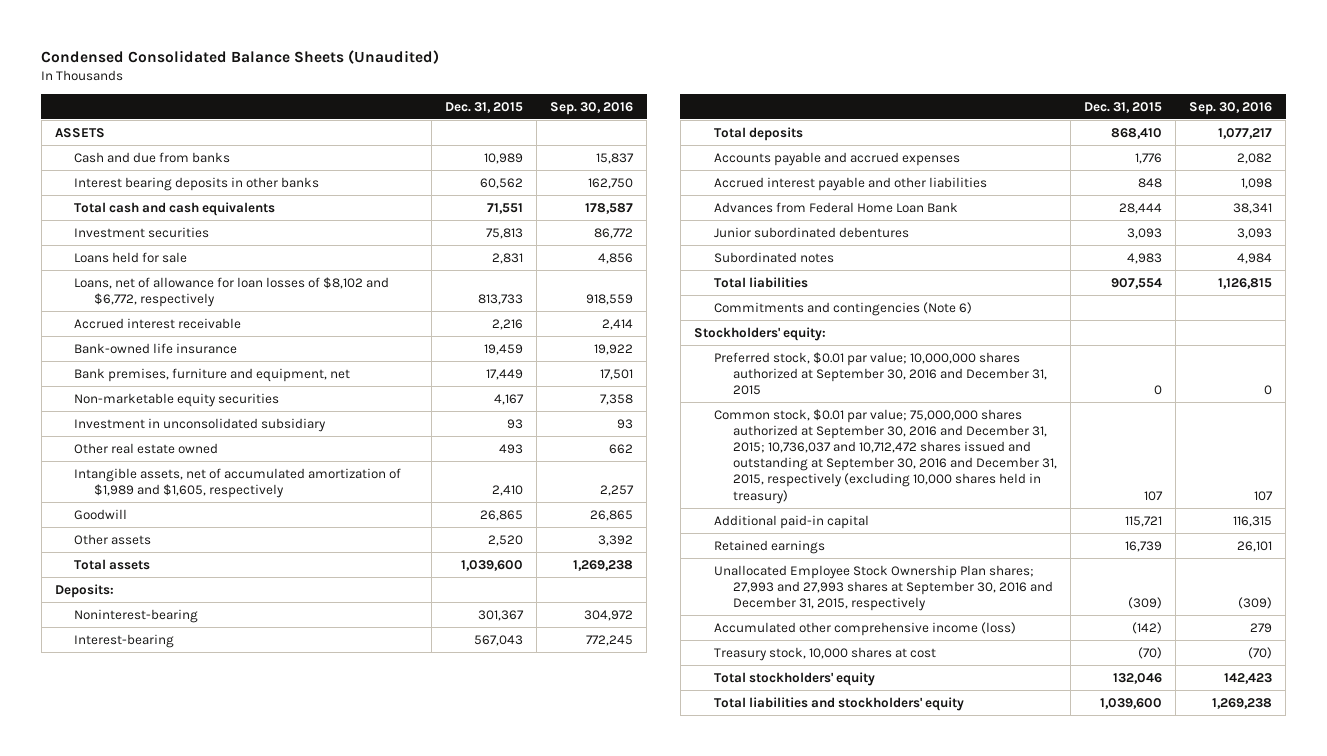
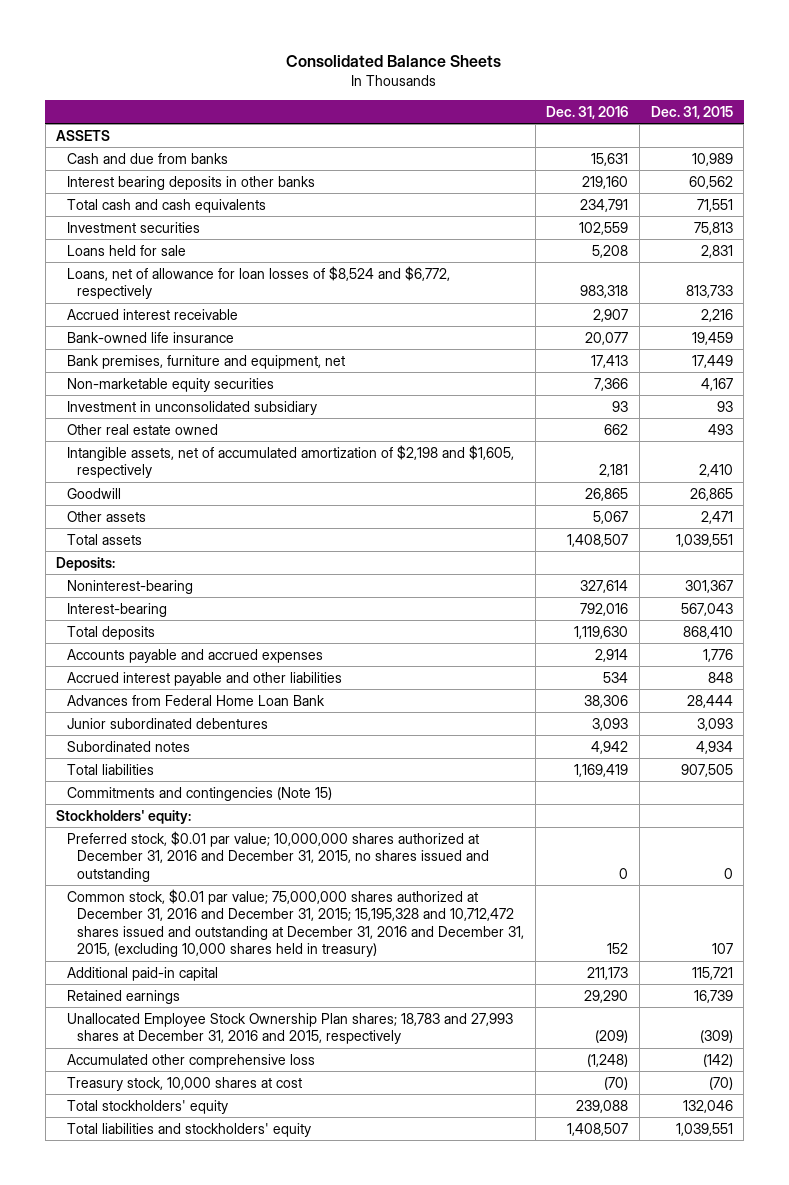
[41,50,440,65] Condensed Consolidated Balance Sheets (Unaudited) -> [286,55,502,68] Consolidated Balance Sheets
[550,101,634,115] Sep. 30, 2016 -> none
none -> [546,105,629,119] Dec. 31, 2016
[74,276,390,307] Loans, net of allowance for loan losses of $8,102 and $6,772, respectively -> [66,265,450,300] Loans, net of allowance for loan losses of $8,524 and $6,772, respectively
[74,467,402,498] Intangible assets, net of accumulated amortization of $1,989 and $1,605, respectively -> [66,444,514,479] Intangible assets, net of accumulated amortization of $2,198 and $1,605, respectively
[487,534,523,546] 2,520 -> [700,510,733,524] 2,471
[460,559,523,571] 1,039,600 -> [675,533,733,547] 1,039,551
[1127,252,1163,264] 4,983 -> [695,740,733,754] 4,934
[1111,277,1163,289] 907,554 -> [680,763,733,777] 907,505
[713,301,972,316] Commitments and contingencies (Note 6) -> [66,786,332,801] Commitments and contingencies (Note 15)
[713,351,1048,396] Preferred stock, $0.01 par value; 10,000,000 shares authorized at September 30, 2016 and December 31, 2015 -> [66,830,490,882] Preferred stock, $0.01 par value; 10,000,000 shares authorized at December 31, 2016 and December 31, 2015, no shares issued and outstanding
[713,408,1058,504] Common stock, $0.01 par value; 75,000,000 shares authorized at September 30, 2016 and December 31, 2015; 10,736,037 and 10,712,472 shares issued and outstanding at September 30, 2016 and December 31, 2015, respectively (excluding 10,000 shares held in treasury) -> [66,888,525,958] Common stock, $0.01 par value; 75,000,000 shares authorized at December 31, 2016 and December 31, 2015; 15,195,328 and 10,712,472 shares issued and outstanding at December 31, 2016 and December 31, 2015, (excluding 10,000 shares held in treasury)
[713,564,1054,612] Unallocated Employee Stock Ownership Plan shares; 27,993 and 27,993 shares at September 30, 2016 and December 31, 2015, respectively -> [66,1012,513,1045] Unallocated Employee Stock Ownership Plan shares; 18,783 and 27,993 shares at December 31, 2016 and 2015, respectively
[713,621,1016,636] Accumulated other comprehensive income (loss) -> [66,1053,315,1068] Accumulated other comprehensive loss
[1100,697,1163,709] 1,039,600 -> [675,1122,733,1136] 1,039,551

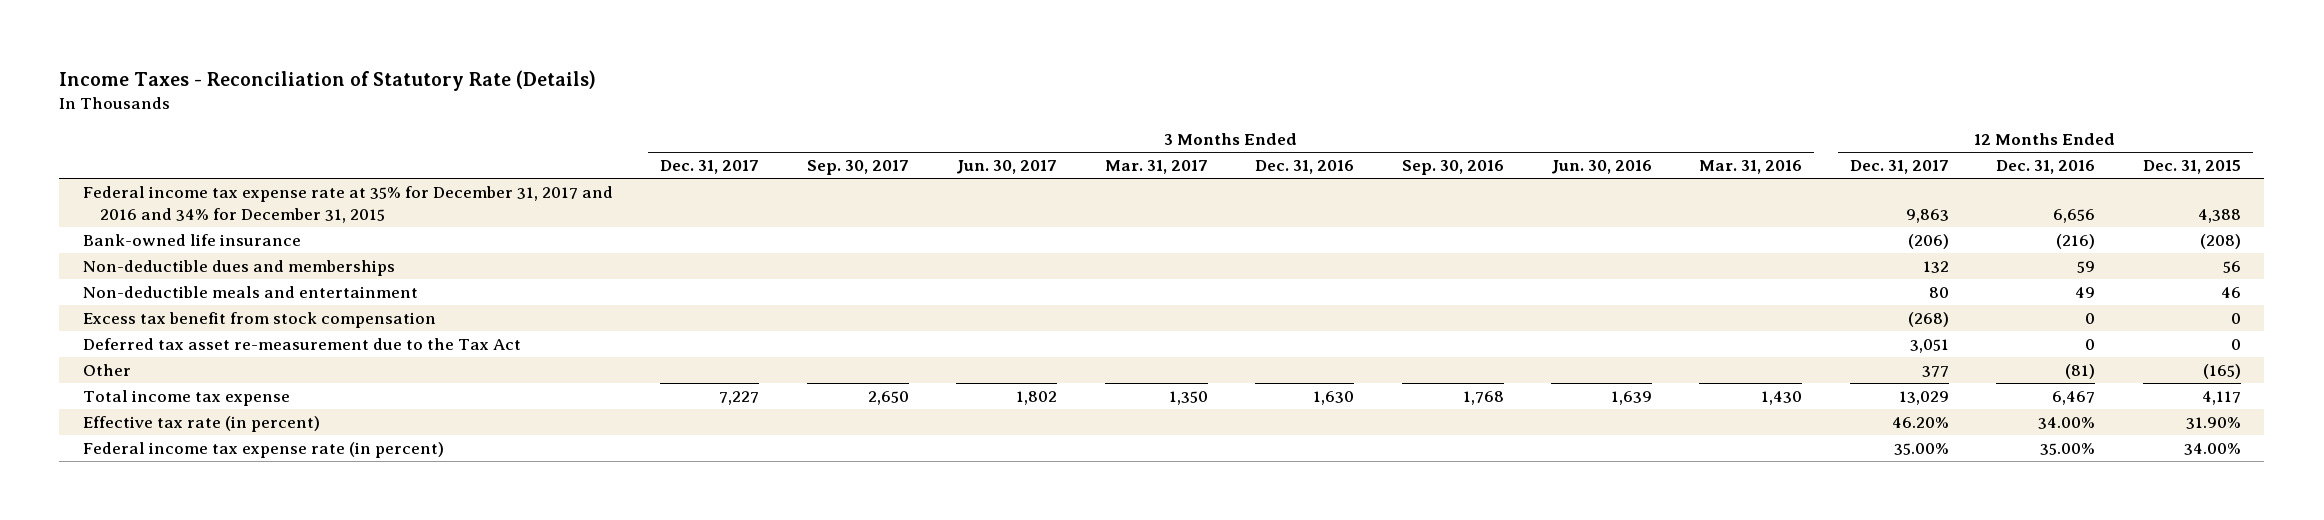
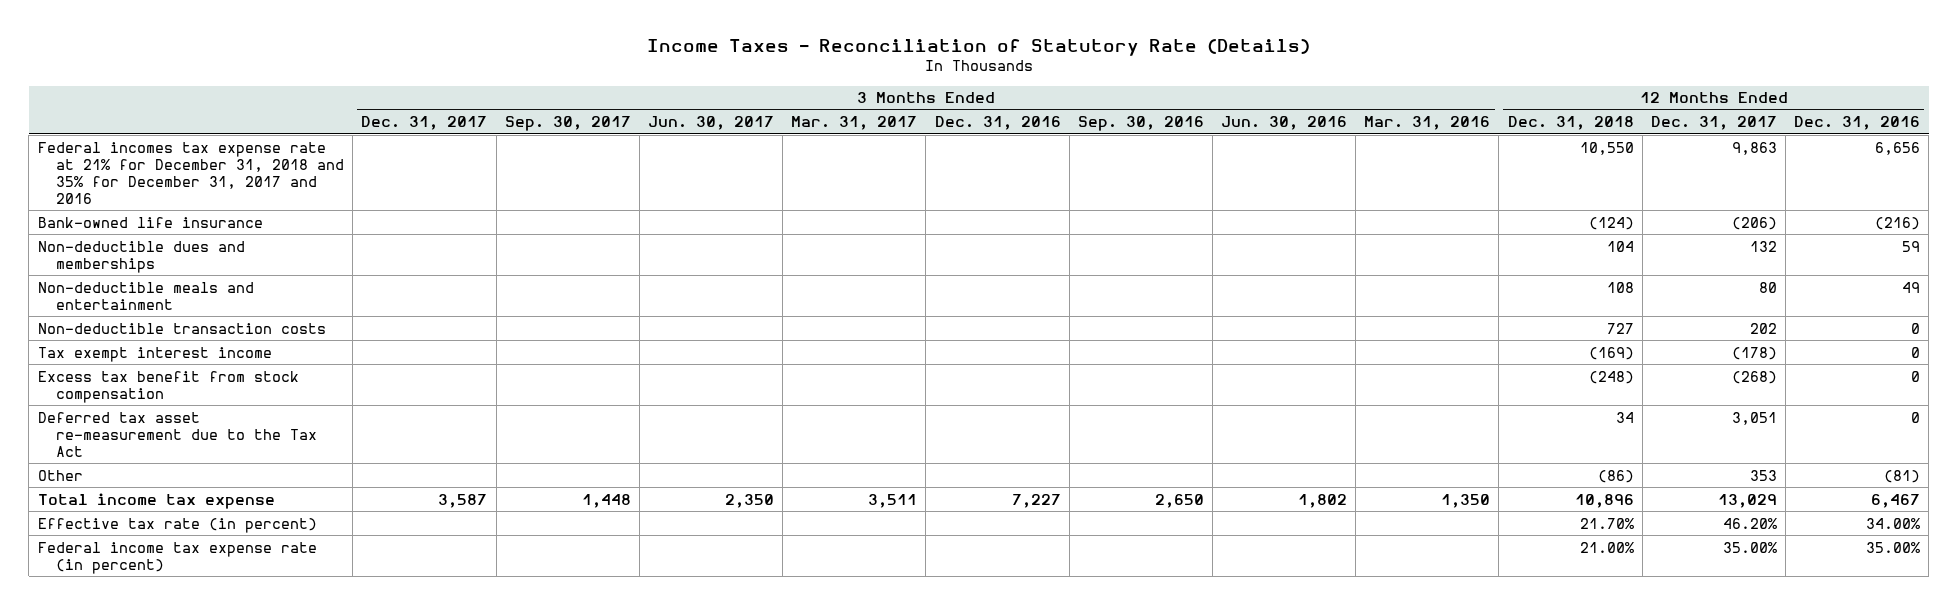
[2142,159,2241,174] Dec. 31, 2015 -> none
none -> [1507,116,1634,131] Dec. 31, 2018
[82,185,613,223] Federal income tax expense rate at 35% for December 31, 2017 and 2016 and 34% for December 31, 2015 -> [37,141,345,204] Federal incomes tax expense rate at 21% for December 31, 2018 and 35% for December 31, 2017 and 2016
none -> [37,322,326,334] Non-deductible transaction costs
none -> [37,346,272,362] Tax exempt interest income
[1921,365,1949,377] 377 -> [1749,469,1777,481] 353
[719,390,760,405] 7,227 -> [438,493,488,508] 3,587
[867,390,909,405] 2,650 -> [581,493,631,508] 1,448
[1016,390,1058,405] 1,802 -> [724,493,774,508] 2,350
[1168,390,1208,405] 1,350 -> [868,493,918,508] 3,511
[1313,390,1355,405] 1,630 -> [1011,493,1061,508] 7,227
[1462,390,1504,405] 1,768 -> [1154,493,1204,508] 2,650
[1610,390,1652,405] 1,639 -> [1298,493,1348,508] 1,802
[1761,390,1803,405] 1,430 -> [1441,493,1491,508] 1,350

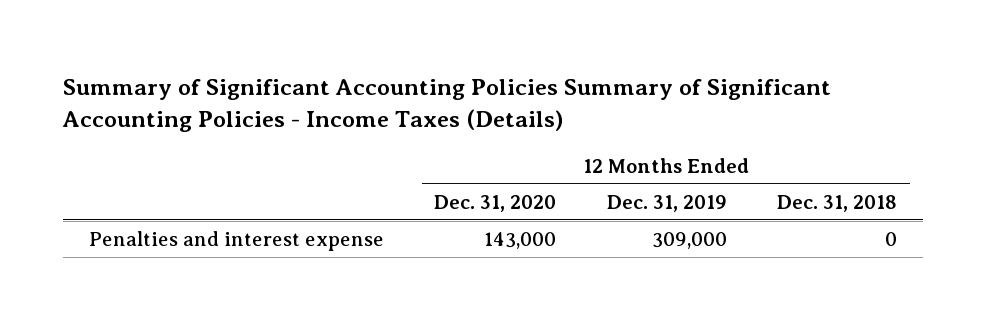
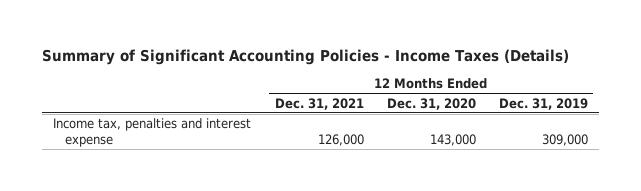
[62,79,832,132] Summary of Significant Accounting Policies Summary of Significant Accounting Policies - Income Taxes (Details) -> [41,49,569,66] Summary of Significant Accounting Policies - Income Taxes (Details)
[777,194,898,212] Dec. 31, 2018 -> none
none -> [274,97,364,110] Dec. 31, 2021
[88,231,384,252] Penalties and interest expense -> [53,118,252,147] Income tax, penalties and interest expense

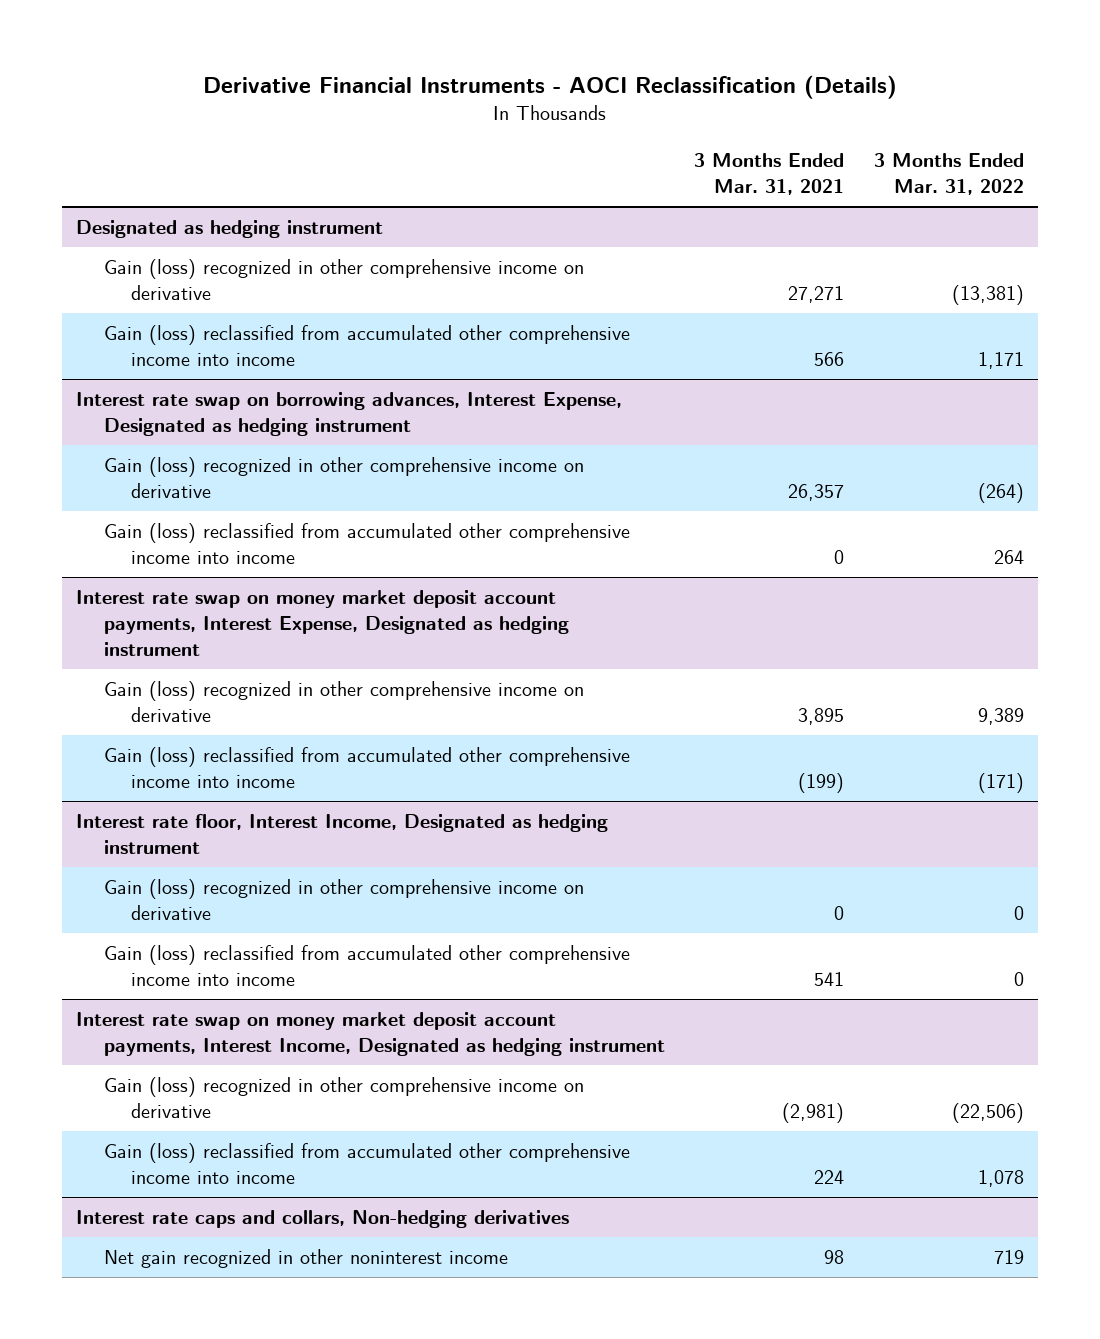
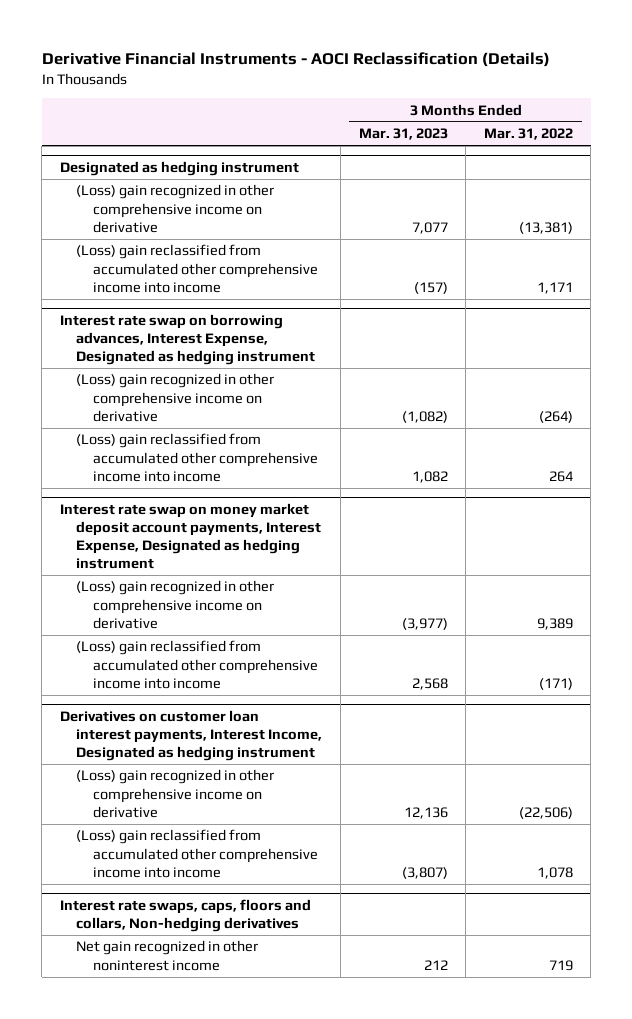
[694,153,845,196] 3 Months Ended Mar. 31, 2021 -> none
none -> [358,128,448,141] Mar. 31, 2023
[103,259,584,301] Gain (loss) recognized in other comprehensive income on derivative -> [76,184,275,234] (Loss) gain recognized in other comprehensive income on derivative
[103,325,630,367] Gain (loss) reclassified from accumulated other comprehensive income into income -> [76,244,318,294] (Loss) gain reclassified from accumulated other comprehensive income into income
[103,457,584,499] Gain (loss) recognized in other comprehensive income on derivative -> [76,373,275,423] (Loss) gain recognized in other comprehensive income on derivative
[103,523,630,565] Gain (loss) reclassified from accumulated other comprehensive income into income -> [76,433,318,483] (Loss) gain reclassified from accumulated other comprehensive income into income
[76,814,609,855] Interest rate floor, Interest Income, Designated as hedging instrument -> none
[76,1012,665,1057] Interest rate swap on money market deposit account payments, Interest Income, Designated as hedging instrument -> none
[103,1077,584,1119] Gain (loss) recognized in other comprehensive income on derivative -> none
[103,1143,630,1185] Gain (loss) reclassified from accumulated other comprehensive income into income -> none
[103,681,584,723] Gain (loss) recognized in other comprehensive income on derivative -> [76,580,275,630] (Loss) gain recognized in other comprehensive income on derivative
[103,747,630,789] Gain (loss) reclassified from accumulated other comprehensive income into income -> [76,640,318,690] (Loss) gain reclassified from accumulated other comprehensive income into income
none -> [59,709,323,762] Derivatives on customer loan interest payments, Interest Income, Designated as hedging instrument
[103,879,584,921] Gain (loss) recognized in other comprehensive income on derivative -> [76,769,275,819] (Loss) gain recognized in other comprehensive income on derivative
[1013,906,1024,921] 0 -> [518,807,573,820] (22,506)
[103,945,630,987] Gain (loss) reclassified from accumulated other comprehensive income into income -> [76,829,318,879] (Loss) gain reclassified from accumulated other comprehensive income into income
[1013,972,1024,987] 0 -> [536,867,573,880] 1,078
[76,1210,570,1229] Interest rate caps and collars, Non-hedging derivatives -> [59,898,311,932] Interest rate swaps, caps, floors and collars, Non-hedging derivatives

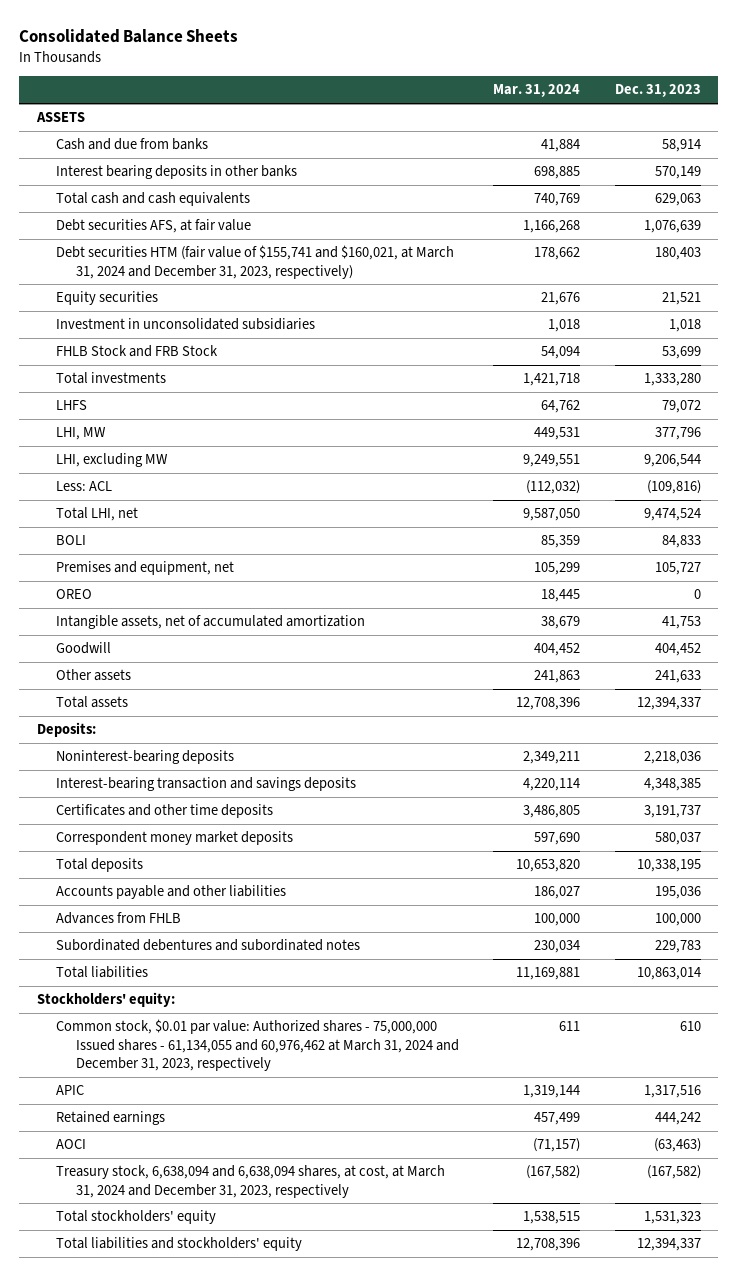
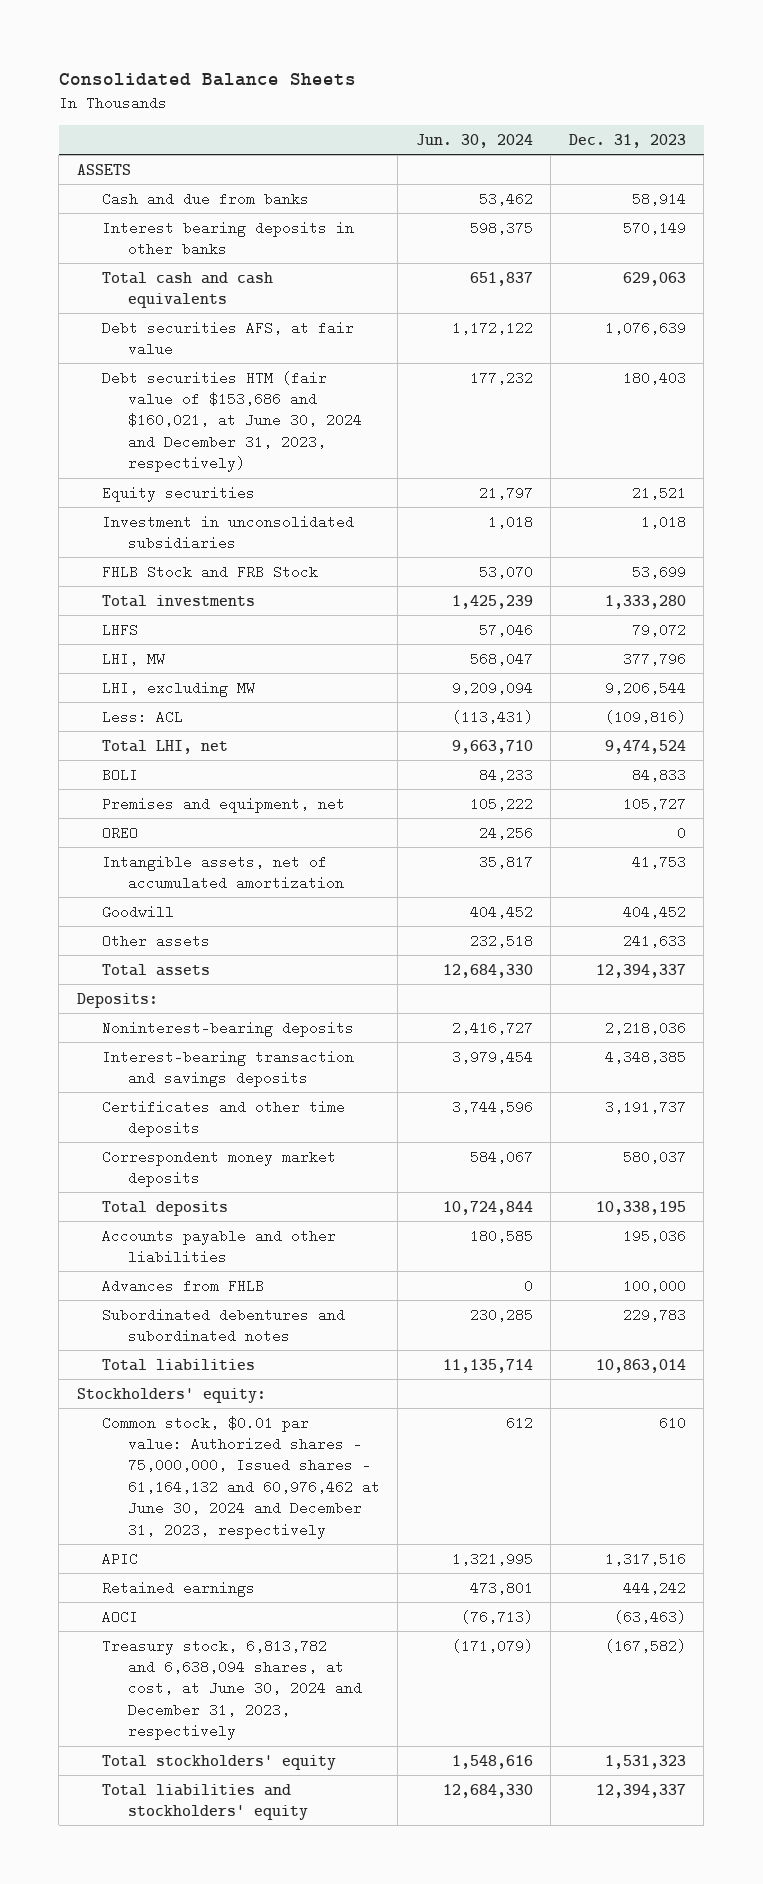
[493,84,581,98] Mar. 31, 2024 -> none
none -> [415,133,533,148] Jun. 30, 2024
[56,245,455,279] Debt securities HTM (fair value of $155,741 and $160,021, at March 31, 2024 and December 31, 2023, respectively) -> [102,370,362,473] Debt securities HTM (fair value of $153,686 and $160,021, at June 30, 2024 and December 31, 2023, respectively)
[56,1019,459,1072] Common stock, $0.01 par value: Authorized shares - 75,000,000 Issued shares - 61,134,055 and 60,976,462 at March 31, 2024 and December 31, 2023, respectively -> [102,1415,380,1539] Common stock, $0.01 par value: Authorized shares - 75,000,000, Issued shares - 61,164,132 and 60,976,462 at June 30, 2024 and December 31, 2023, respectively
[56,1165,446,1198] Treasury stock, 6,638,094 and 6,638,094 shares, at cost, at March 31, 2024 and December 31, 2023, respectively -> [102,1638,362,1741] Treasury stock, 6,813,782 and 6,638,094 shares, at cost, at June 30, 2024 and December 31, 2023, respectively

